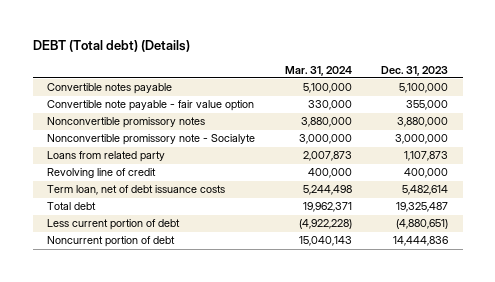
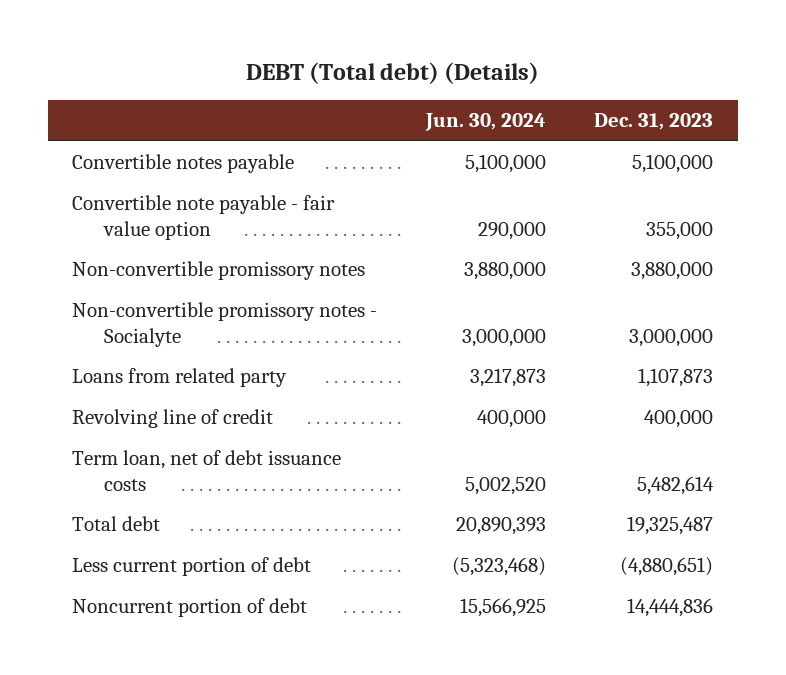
[284,65,352,76] Mar. 31, 2024 -> none
none -> [424,113,546,132] Jun. 30, 2024
[47,117,206,129] Nonconvertible promissory notes -> [72,261,366,281] Non-convertible promissory notes
[47,134,256,146] Nonconvertible promissory note - Socialyte -> [72,302,378,347] Non-convertible promissory notes - Socialyte

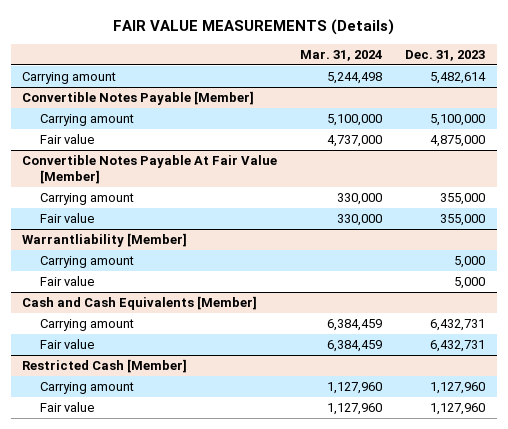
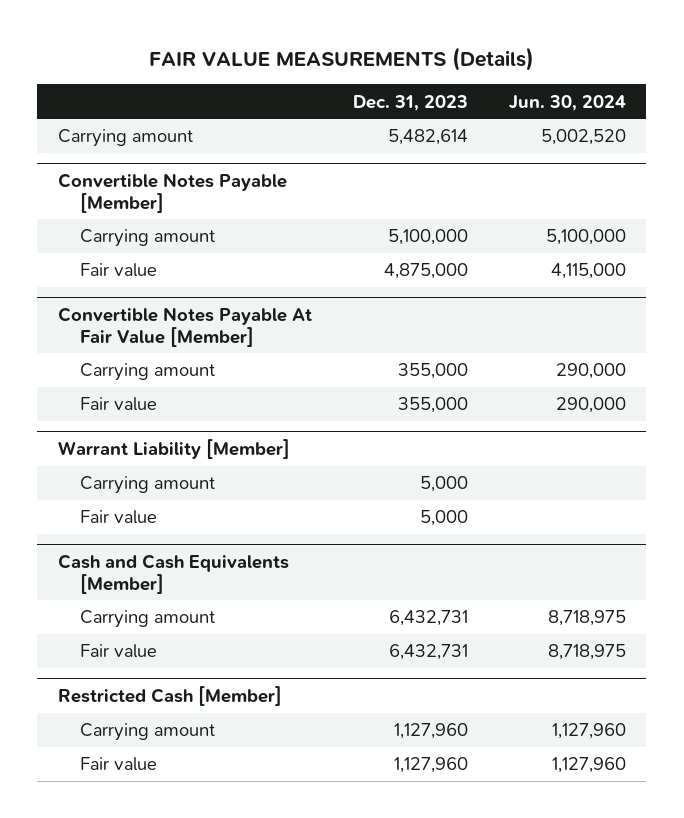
[300,50,383,62] Mar. 31, 2024 -> none
none -> [508,94,626,111] Jun. 30, 2024
[22,232,188,247] Warrantliability [Member] -> [57,439,290,460] Warrant Liability [Member]

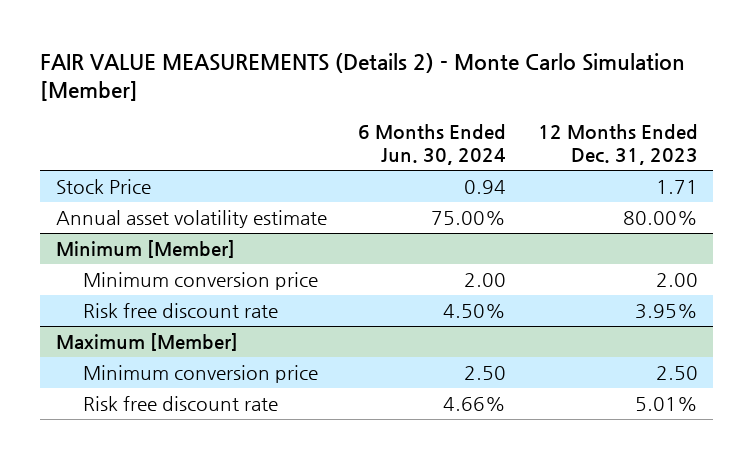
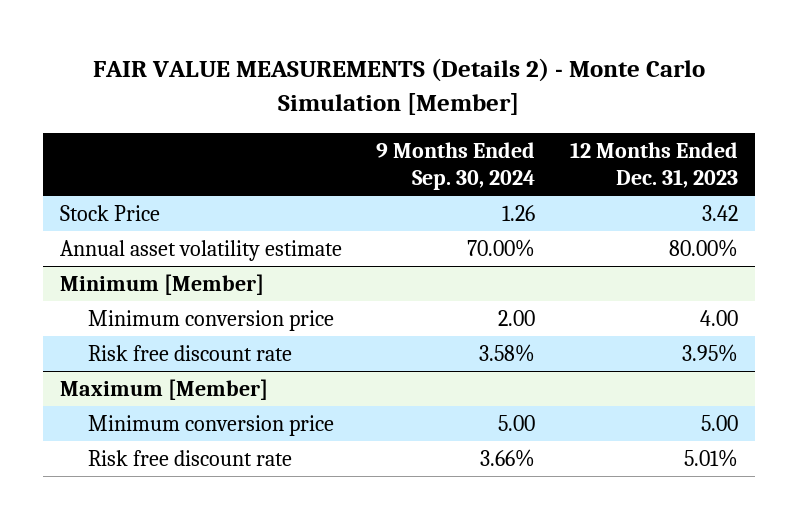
[358,123,507,166] 6 Months Ended Jun. 30, 2024 -> none
none -> [376,141,536,191] 9 Months Ended Sep. 30, 2024
[655,180,698,195] 1.71 -> [701,205,738,222] 3.42
[655,273,698,288] 2.00 -> [699,310,738,327] 4.00
[655,366,698,381] 2.50 -> [700,415,738,432] 5.00

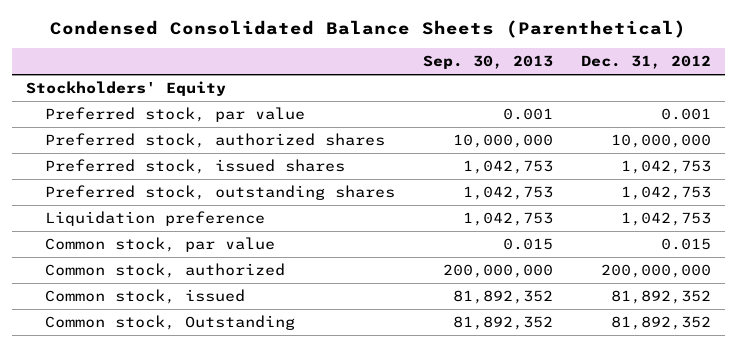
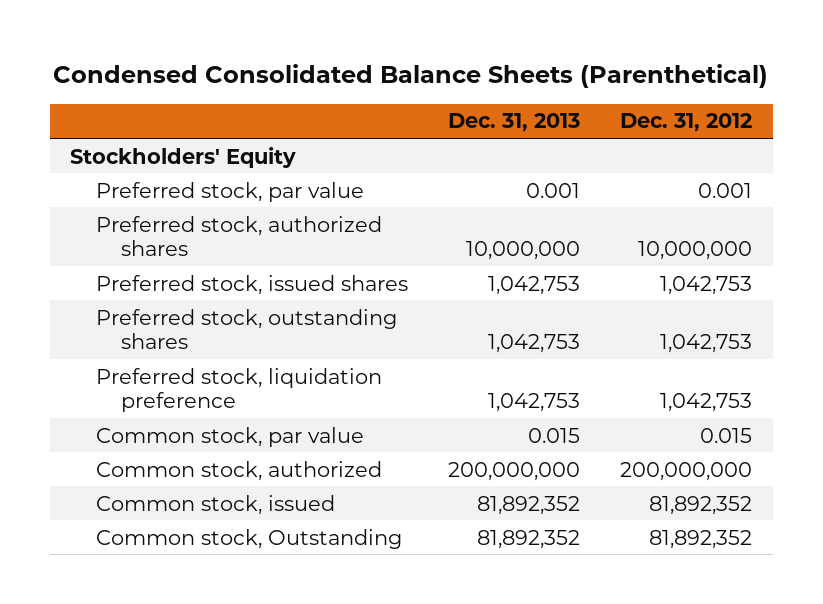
[423,55,554,70] Sep. 30, 2013 -> none
none -> [448,113,581,133] Dec. 31, 2013
[45,211,266,227] Liquidation preference -> [95,367,382,412] Preferred stock, liquidation preference

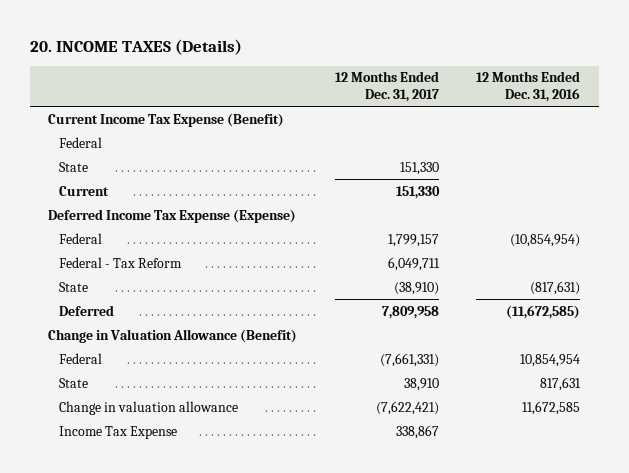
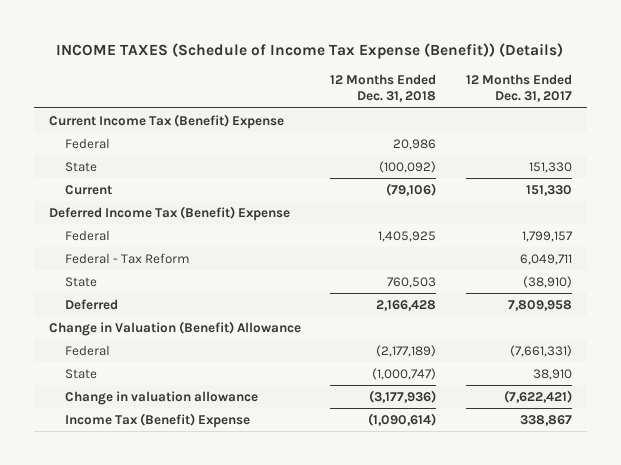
[29,38,242,55] 20. INCOME TAXES (Details) -> [56,42,564,59] INCOME TAXES (Schedule of Income Tax Expense (Benefit)) (Details)
[476,71,581,103] 12 Months Ended Dec. 31, 2016 -> none
none -> [330,73,437,103] 12 Months Ended Dec. 31, 2018
[48,112,285,127] Current Income Tax Expense (Benefit) -> [48,113,284,129] Current Income Tax (Benefit) Expense
[48,208,297,223] Deferred Income Tax Expense (Expense) -> [48,205,290,221] Deferred Income Tax (Benefit) Expense
[48,328,298,343] Change in Valuation Allowance (Benefit) -> [48,320,301,336] Change in Valuation (Benefit) Allowance
[59,425,178,439] Income Tax Expense -> [65,412,251,428] Income Tax (Benefit) Expense

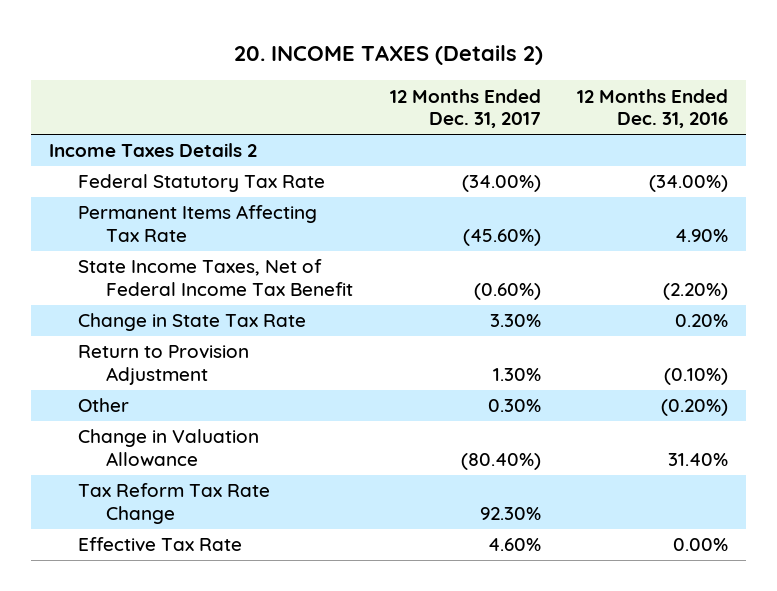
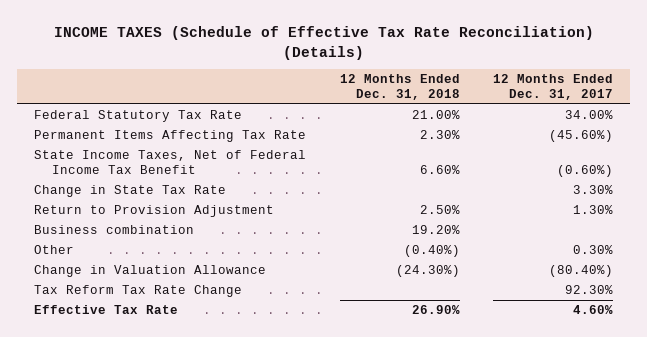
[233,44,543,65] 20. INCOME TAXES (Details 2) -> [53,26,594,60] INCOME TAXES (Schedule of Effective Tax Rate Reconciliation) (Details)
[576,88,728,129] 12 Months Ended Dec. 31, 2016 -> none
none -> [339,74,460,101] 12 Months Ended Dec. 31, 2018
[49,143,258,158] Income Taxes Details 2 -> none
[461,175,541,193] (34.00%) -> [565,110,614,120] 34.00%
none -> [34,225,195,235] Business combination

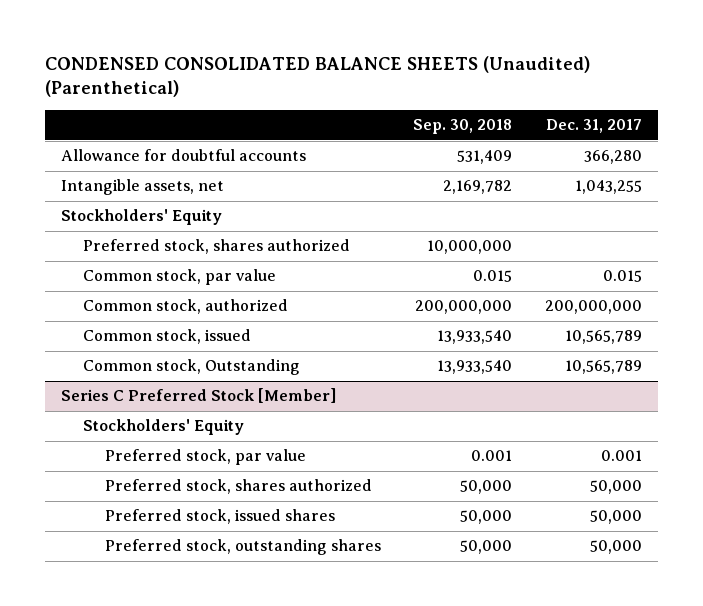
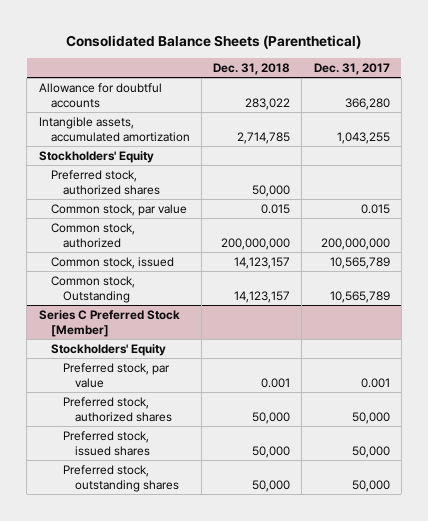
[44,55,590,98] CONDENSED CONSOLIDATED BALANCE SHEETS (Unaudited) (Parenthetical) -> [66,34,362,49] Consolidated Balance Sheets (Parenthetical)
[413,119,513,135] Sep. 30, 2018 -> none
none -> [213,62,291,75] Dec. 31, 2018
[61,179,225,196] Intangible assets, net -> [38,116,190,142] Intangible assets, accumulated amortization
[83,239,351,255] Preferred stock, shares authorized -> [50,169,160,195] Preferred stock, authorized shares
[105,479,373,495] Preferred stock, shares authorized -> [62,396,173,422] Preferred stock, authorized shares

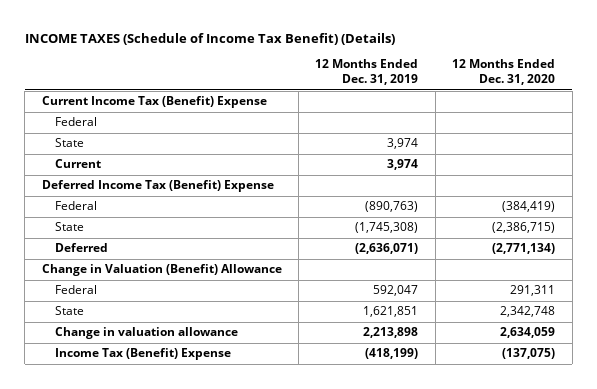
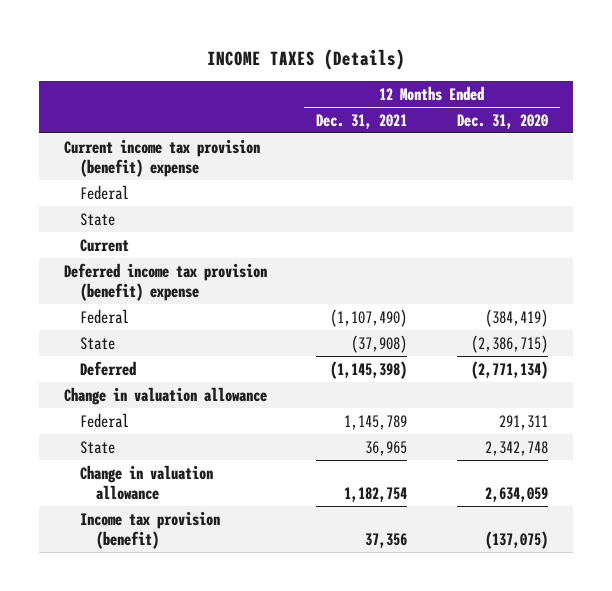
[24,32,395,45] INCOME TAXES (Schedule of Income Tax Benefit) (Details) -> [206,48,405,70] INCOME TAXES (Details)
[315,59,419,86] 12 Months Ended Dec. 31, 2019 -> none
none -> [316,113,408,129] Dec. 31, 2021
[41,96,267,109] Current Income Tax (Benefit) Expense -> [63,138,260,178] Current income tax provision (benefit) expense
[41,180,274,193] Deferred Income Tax (Benefit) Expense -> [63,262,267,302] Deferred income tax provision (benefit) expense
[41,264,282,277] Change in Valuation (Benefit) Allowance -> [63,386,267,405] Change in valuation allowance
[55,348,232,361] Income Tax (Benefit) Expense -> [79,510,220,550] Income tax provision (benefit)

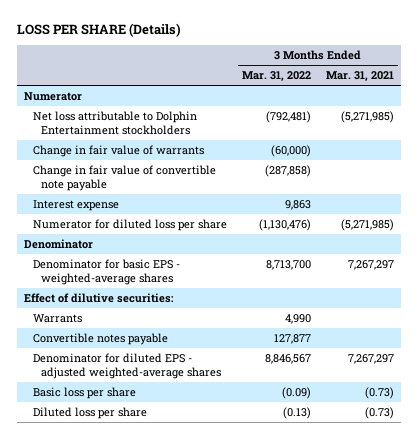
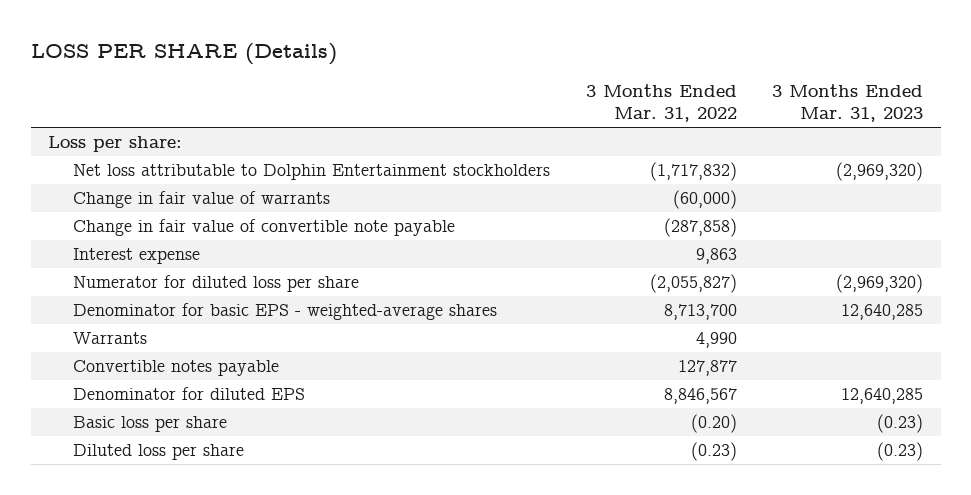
[325,71,394,82] Mar. 31, 2021 -> none
none -> [771,83,923,123] 3 Months Ended Mar. 31, 2023
[24,92,83,102] Numerator -> none
none -> [48,136,183,153] Loss per share:
[265,111,311,124] (792,481) -> [649,162,737,182] (1,717,832)
[24,239,94,250] Denominator -> none
[258,219,311,232] (1,130,476) -> [649,274,737,294] (2,055,827)
[24,293,175,304] Effect of dilutive securities: -> none
[32,353,221,379] Denominator for diluted EPS - adjusted weighted-average shares -> [73,387,306,401] Denominator for diluted EPS
[281,387,311,400] (0.09) -> [690,414,737,434] (0.20)
[282,407,311,420] (0.13) -> [690,442,737,462] (0.23)

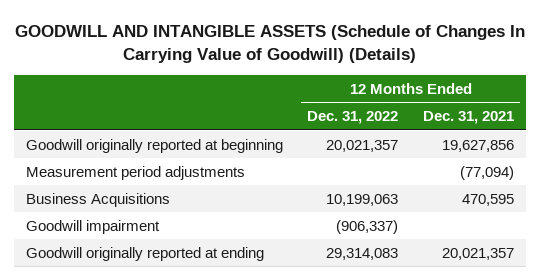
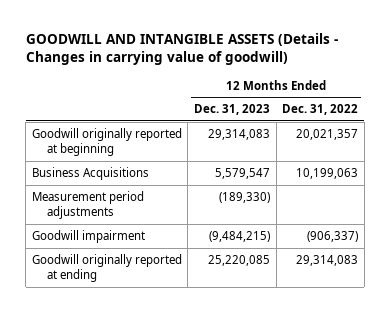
[14,25,525,64] GOODWILL AND INTANGIBLE ASSETS (Schedule of Changes In Carrying Value of Goodwill) (Details) -> [25,32,338,66] GOODWILL AND INTANGIBLE ASSETS (Details - Changes in carrying value of goodwill)
[422,111,514,125] Dec. 31, 2021 -> none
none -> [194,104,271,116] Dec. 31, 2023
[26,165,246,180] Measurement period adjustments -> [31,190,144,220] Measurement period adjustments

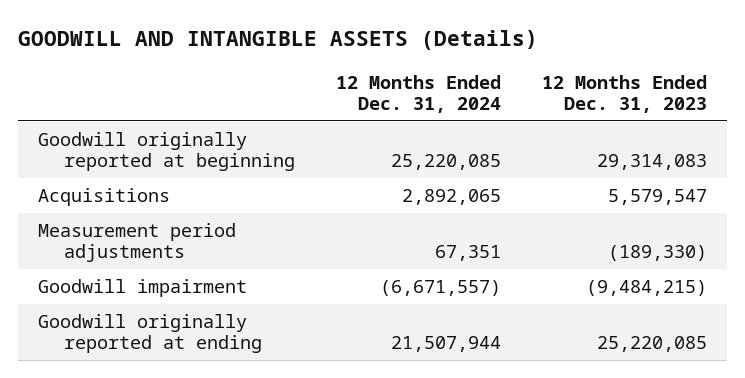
[25,32,338,66] GOODWILL AND INTANGIBLE ASSETS (Details - Changes in carrying value of goodwill) -> [17,30,538,51] GOODWILL AND INTANGIBLE ASSETS (Details)
[282,104,359,116] Dec. 31, 2022 -> none
none -> [335,74,501,113] 12 Months Ended Dec. 31, 2024
[31,166,149,180] Business Acquisitions -> [38,188,171,207] Acquisitions

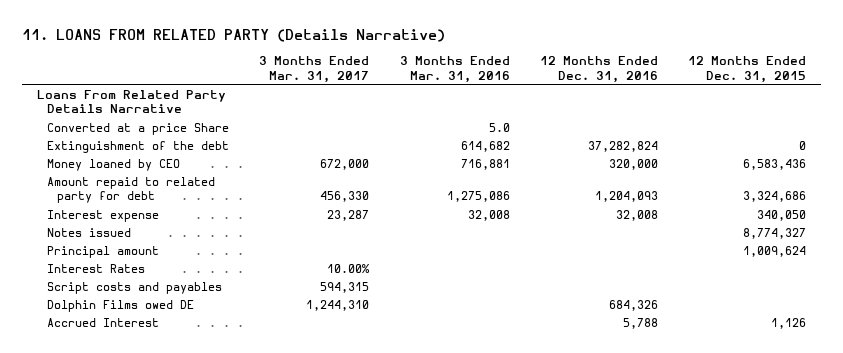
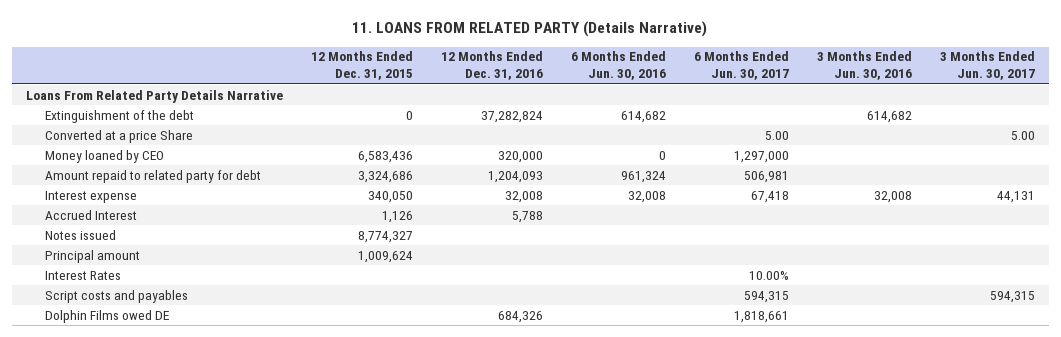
[259,56,370,83] 3 Months Ended Mar. 31, 2017 -> none
[399,56,510,83] 3 Months Ended Mar. 31, 2016 -> none
none -> [570,51,666,81] 6 Months Ended Jun. 30, 2016
none -> [693,51,789,81] 6 Months Ended Jun. 30, 2017
none -> [816,51,912,81] 3 Months Ended Jun. 30, 2016
none -> [939,51,1035,81] 3 Months Ended Jun. 30, 2017
[46,122,229,135] Converted at a price Share -> [44,129,193,143] Converted at a price Share
[46,317,159,327] Accrued Interest -> [44,209,137,220] Accrued Interest

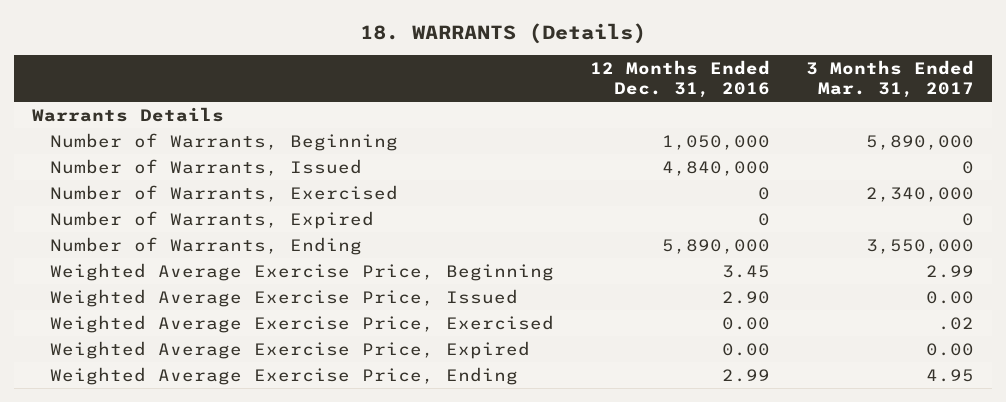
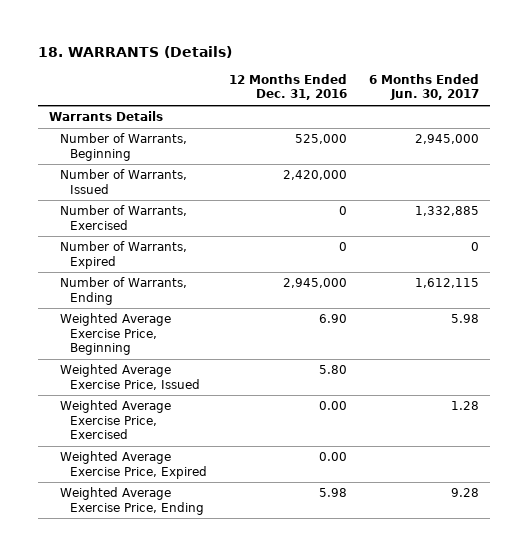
[805,60,974,98] 3 Months Ended Mar. 31, 2017 -> none
none -> [369,74,480,101] 6 Months Ended Jun. 30, 2017
[661,134,770,150] 1,050,000 -> [295,134,348,145] 525,000
[661,160,770,176] 4,840,000 -> [283,170,348,181] 2,420,000
[661,238,770,254] 5,890,000 -> [283,278,348,289] 2,945,000
[721,264,770,278] 3.45 -> [319,314,348,324] 6.90
[721,290,770,304] 2.90 -> [319,365,348,375] 5.80
[721,368,770,382] 2.99 -> [319,488,348,498] 5.98

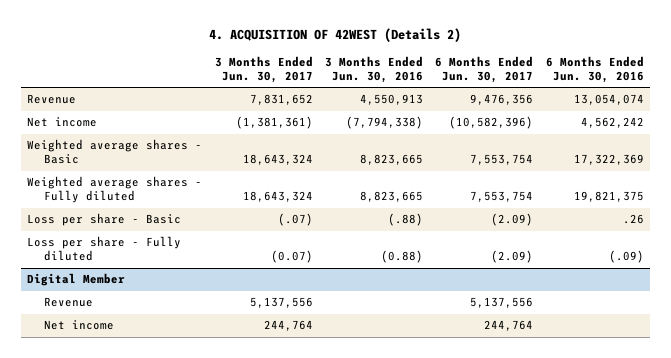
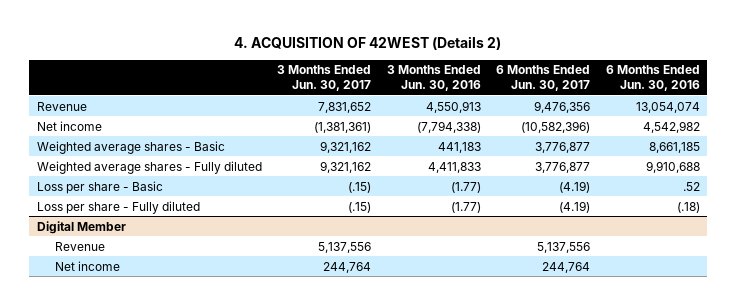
[580,117,644,129] 4,562,242 -> [642,120,700,133] 4,542,982
[242,154,313,166] 18,643,324 -> [320,140,372,153] 9,321,162
[359,154,423,166] 8,823,665 -> [437,141,481,153] 441,183
[470,154,534,166] 7,553,754 -> [535,141,591,153] 3,776,877
[573,154,644,166] 17,322,369 -> [648,141,700,153] 8,661,185
[242,191,313,203] 18,643,324 -> [320,160,372,173] 9,321,162
[359,191,423,203] 8,823,665 -> [427,161,481,173] 4,411,833
[470,191,534,203] 7,553,754 -> [535,161,591,173] 3,776,877
[573,191,644,203] 19,821,375 -> [645,160,700,173] 9,910,688
[277,213,313,227] (.07) -> [348,181,372,193] (.15)
[387,213,423,227] (.88) -> [450,181,481,193] (1.77)
[491,213,534,227] (2.09) -> [559,180,591,193] (4.19)
[622,214,644,225] .26 -> [682,181,700,191] .52
[270,250,313,264] (0.07) -> [348,201,372,213] (.15)
[380,250,423,264] (0.88) -> [450,201,481,213] (1.77)
[491,250,534,264] (2.09) -> [559,200,591,213] (4.19)
[608,250,644,264] (.09) -> [676,201,700,213] (.18)

